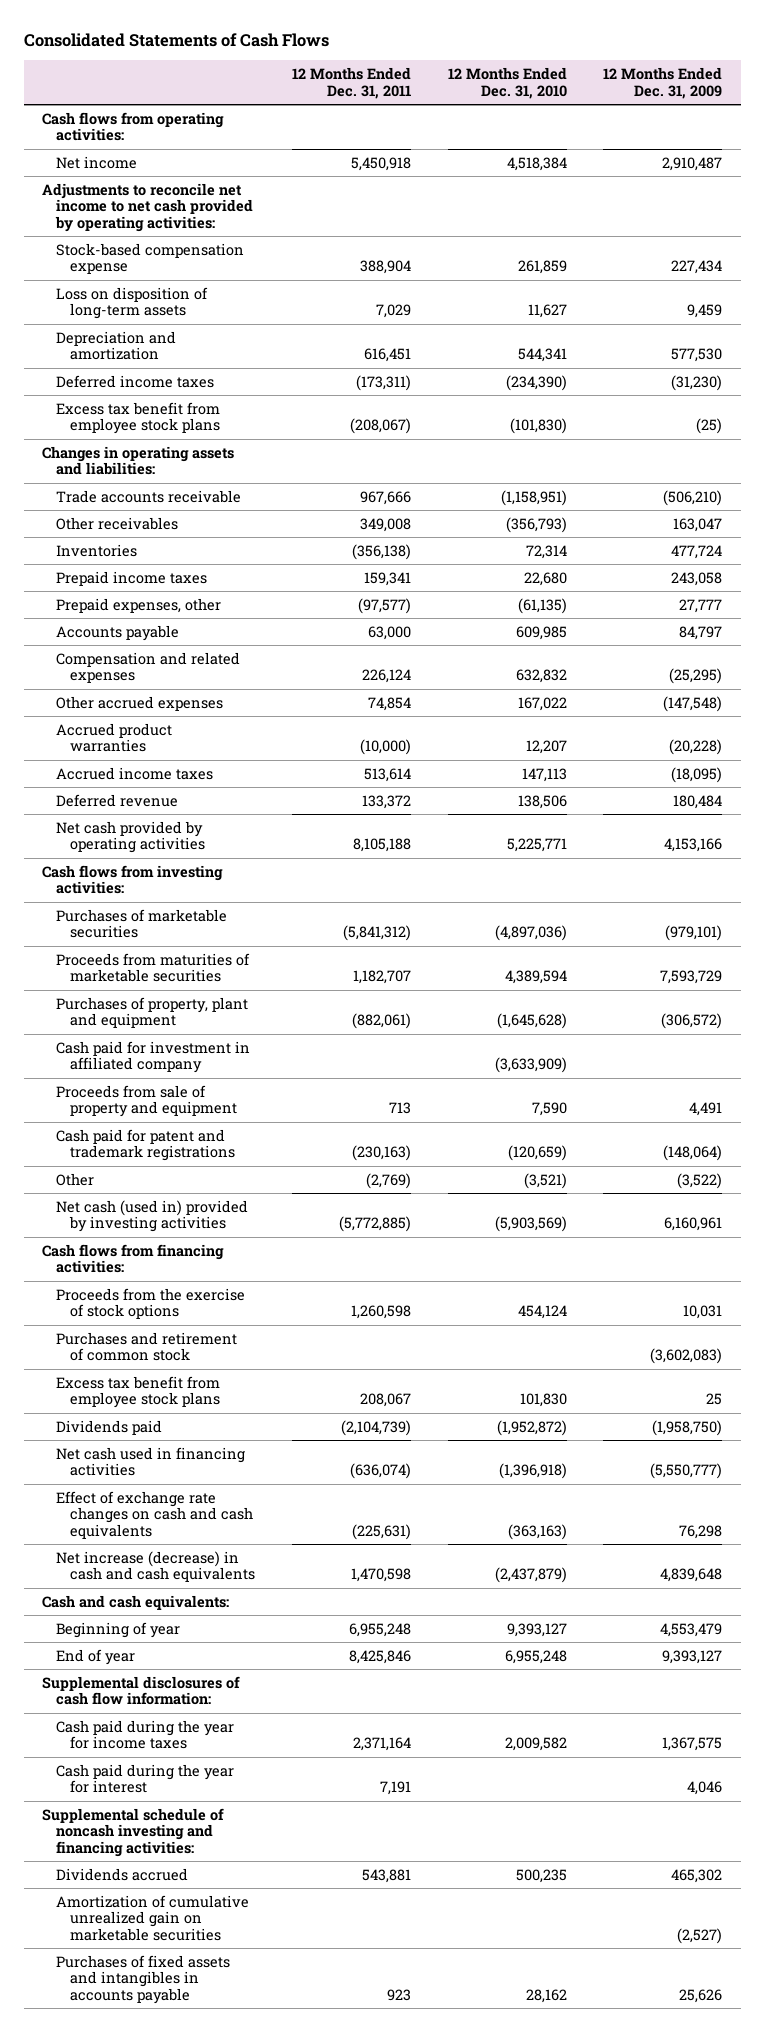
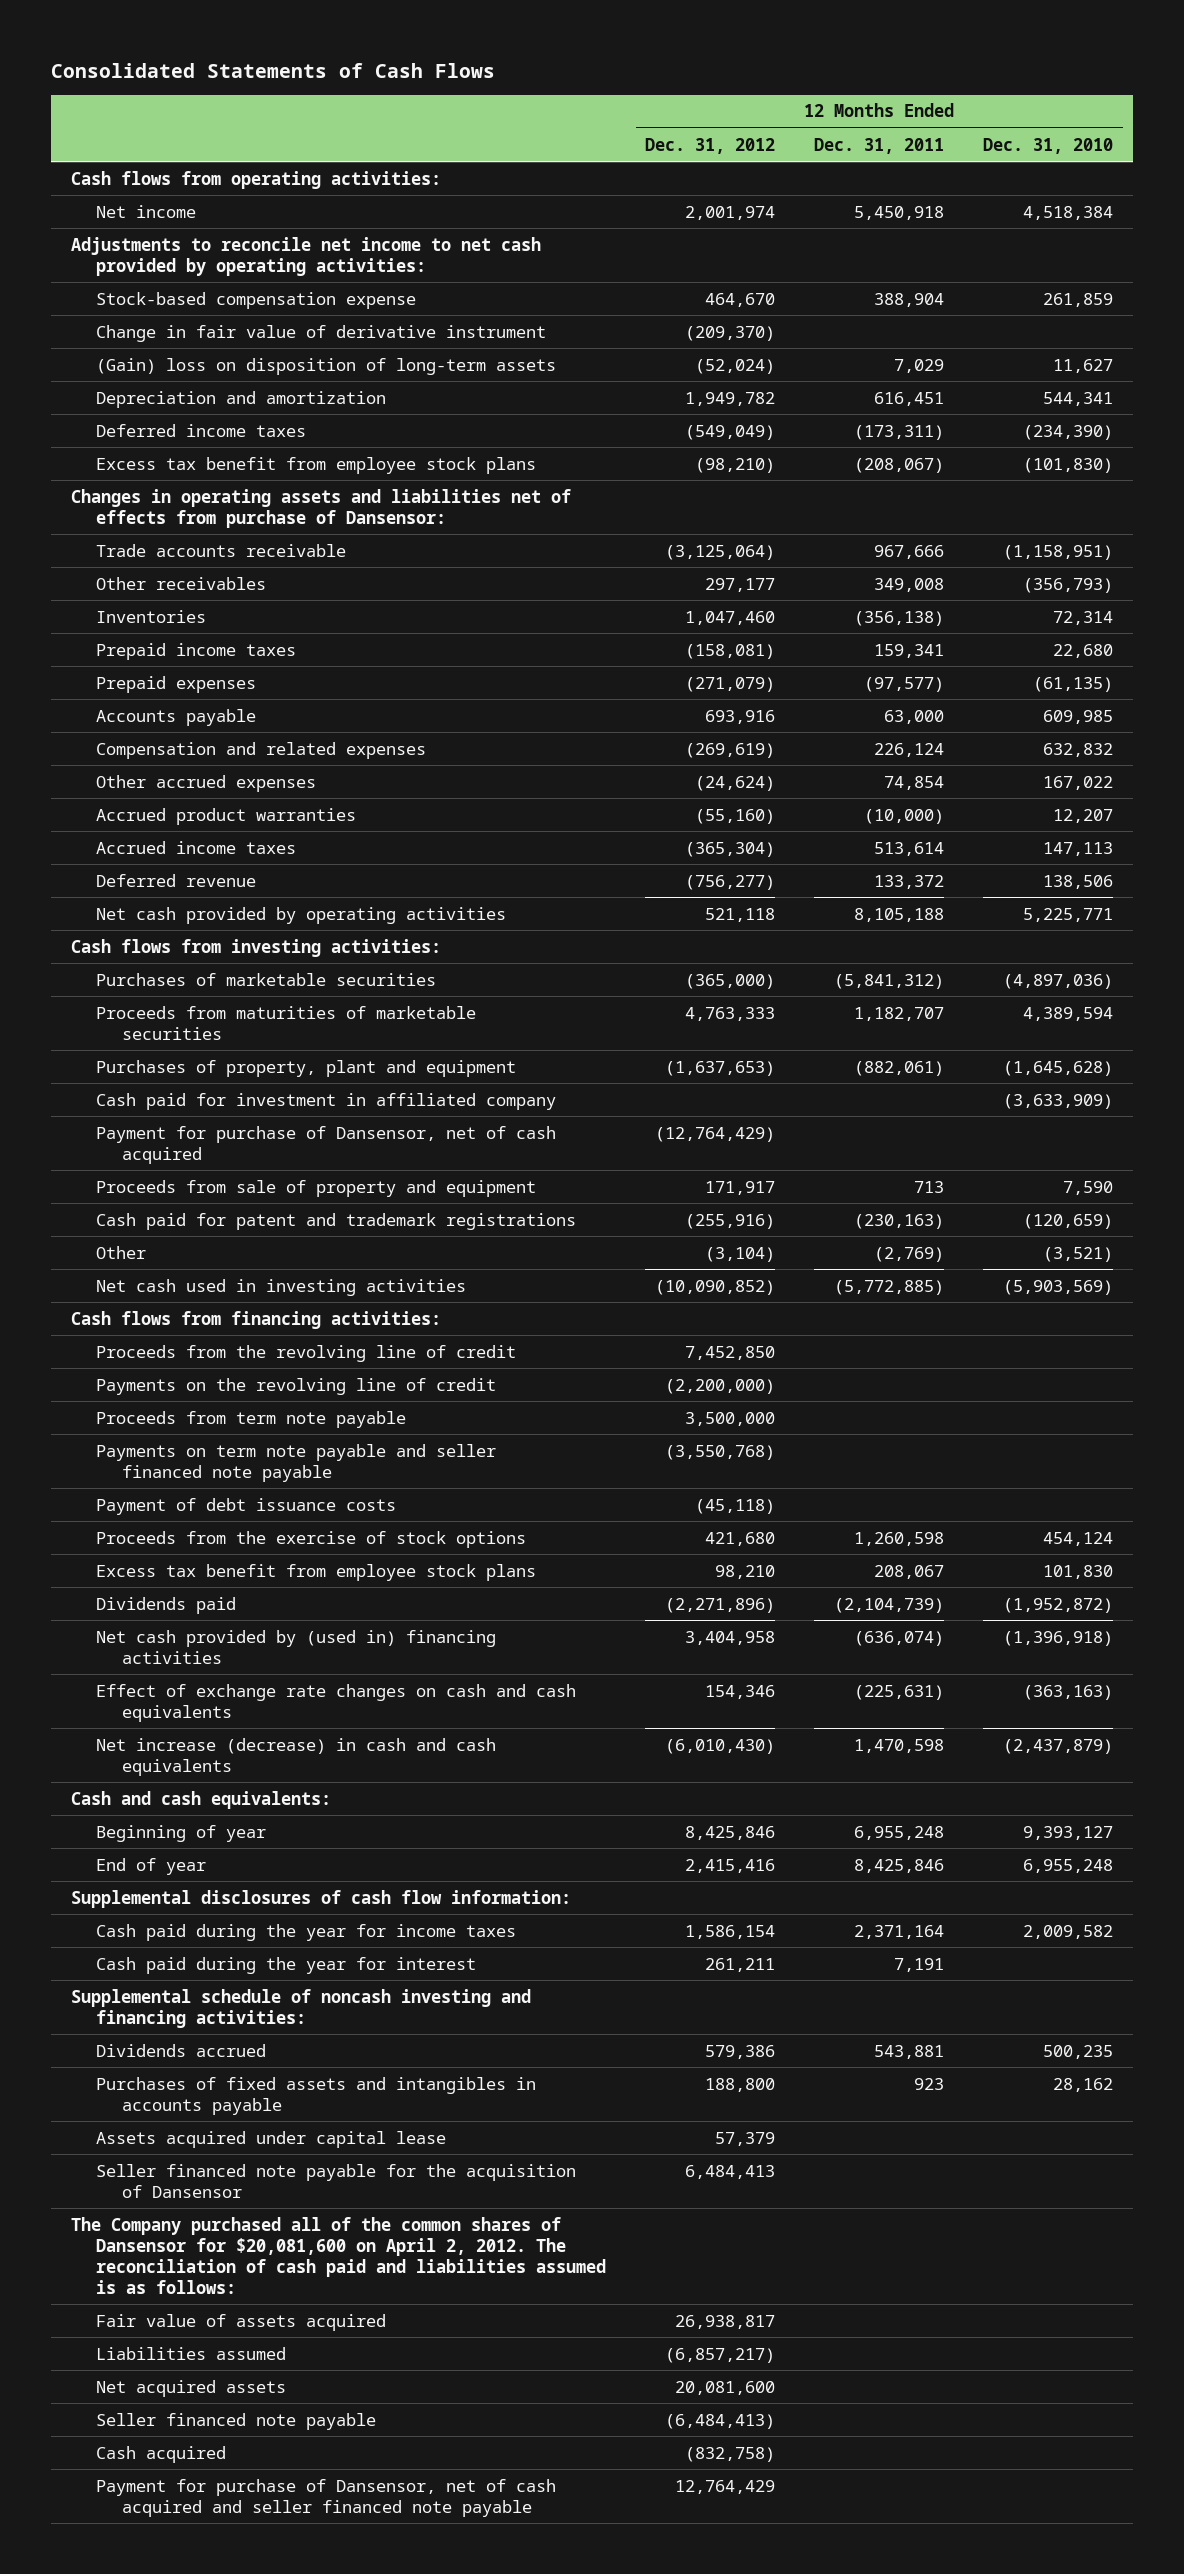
[603,67,723,99] 12 Months Ended Dec. 31, 2009 -> none
none -> [645,137,776,154] Dec. 31, 2012
none -> [96,324,547,342] Change in fair value of derivative instrument
[56,286,209,320] Loss on disposition of long-term assets -> [96,357,557,375] (Gain) loss on disposition of long-term assets
[42,445,235,476] Changes in operating assets and liabilities: -> [70,488,571,528] Changes in operating assets and liabilities net of effects from purchase of Dansensor:
[56,597,222,613] Prepaid expenses, other -> [96,675,257,693] Prepaid expenses
none -> [96,1125,557,1164] Payment for purchase of Dansensor, net of cash acquired
[56,1199,249,1233] Net cash (used in) provided by investing activities -> [96,1278,467,1296] Net cash used in investing activities
none -> [96,1344,517,1362] Proceeds from the revolving line of credit
none -> [96,1377,497,1395] Payments on the revolving line of credit
none -> [96,1410,407,1428] Proceeds from term note payable
none -> [96,1443,497,1482] Payments on term note payable and seller financed note payable
none -> [96,1497,397,1515] Payment of debt issuance costs
[56,1331,238,1362] Purchases and retirement of common stock -> none
[56,1446,246,1477] Net cash used in financing activities -> [96,1629,497,1664] Net cash provided by (used in) financing activities
[56,1894,250,1941] Amortization of cumulative unrealized gain on marketable securities -> none
none -> [96,2130,447,2148] Assets acquired under capital lease
none -> [96,2163,577,2198] Seller financed note payable for the acquisition of Dansensor
none -> [70,2216,607,2294] The Company purchased all of the common shares of Dansensor for $20,081,600 on April 2, 2012. The reconciliation of cash paid and liabilities assumed is as follows:
none -> [96,2313,387,2331] Fair value of assets acquired
none -> [96,2346,287,2360] Liabilities assumed
none -> [96,2379,287,2397] Net acquired assets
none -> [96,2412,377,2430] Seller financed note payable
none -> [96,2445,227,2463] Cash acquired
none -> [96,2478,557,2517] Payment for purchase of Dansensor, net of cash acquired and seller financed note payable

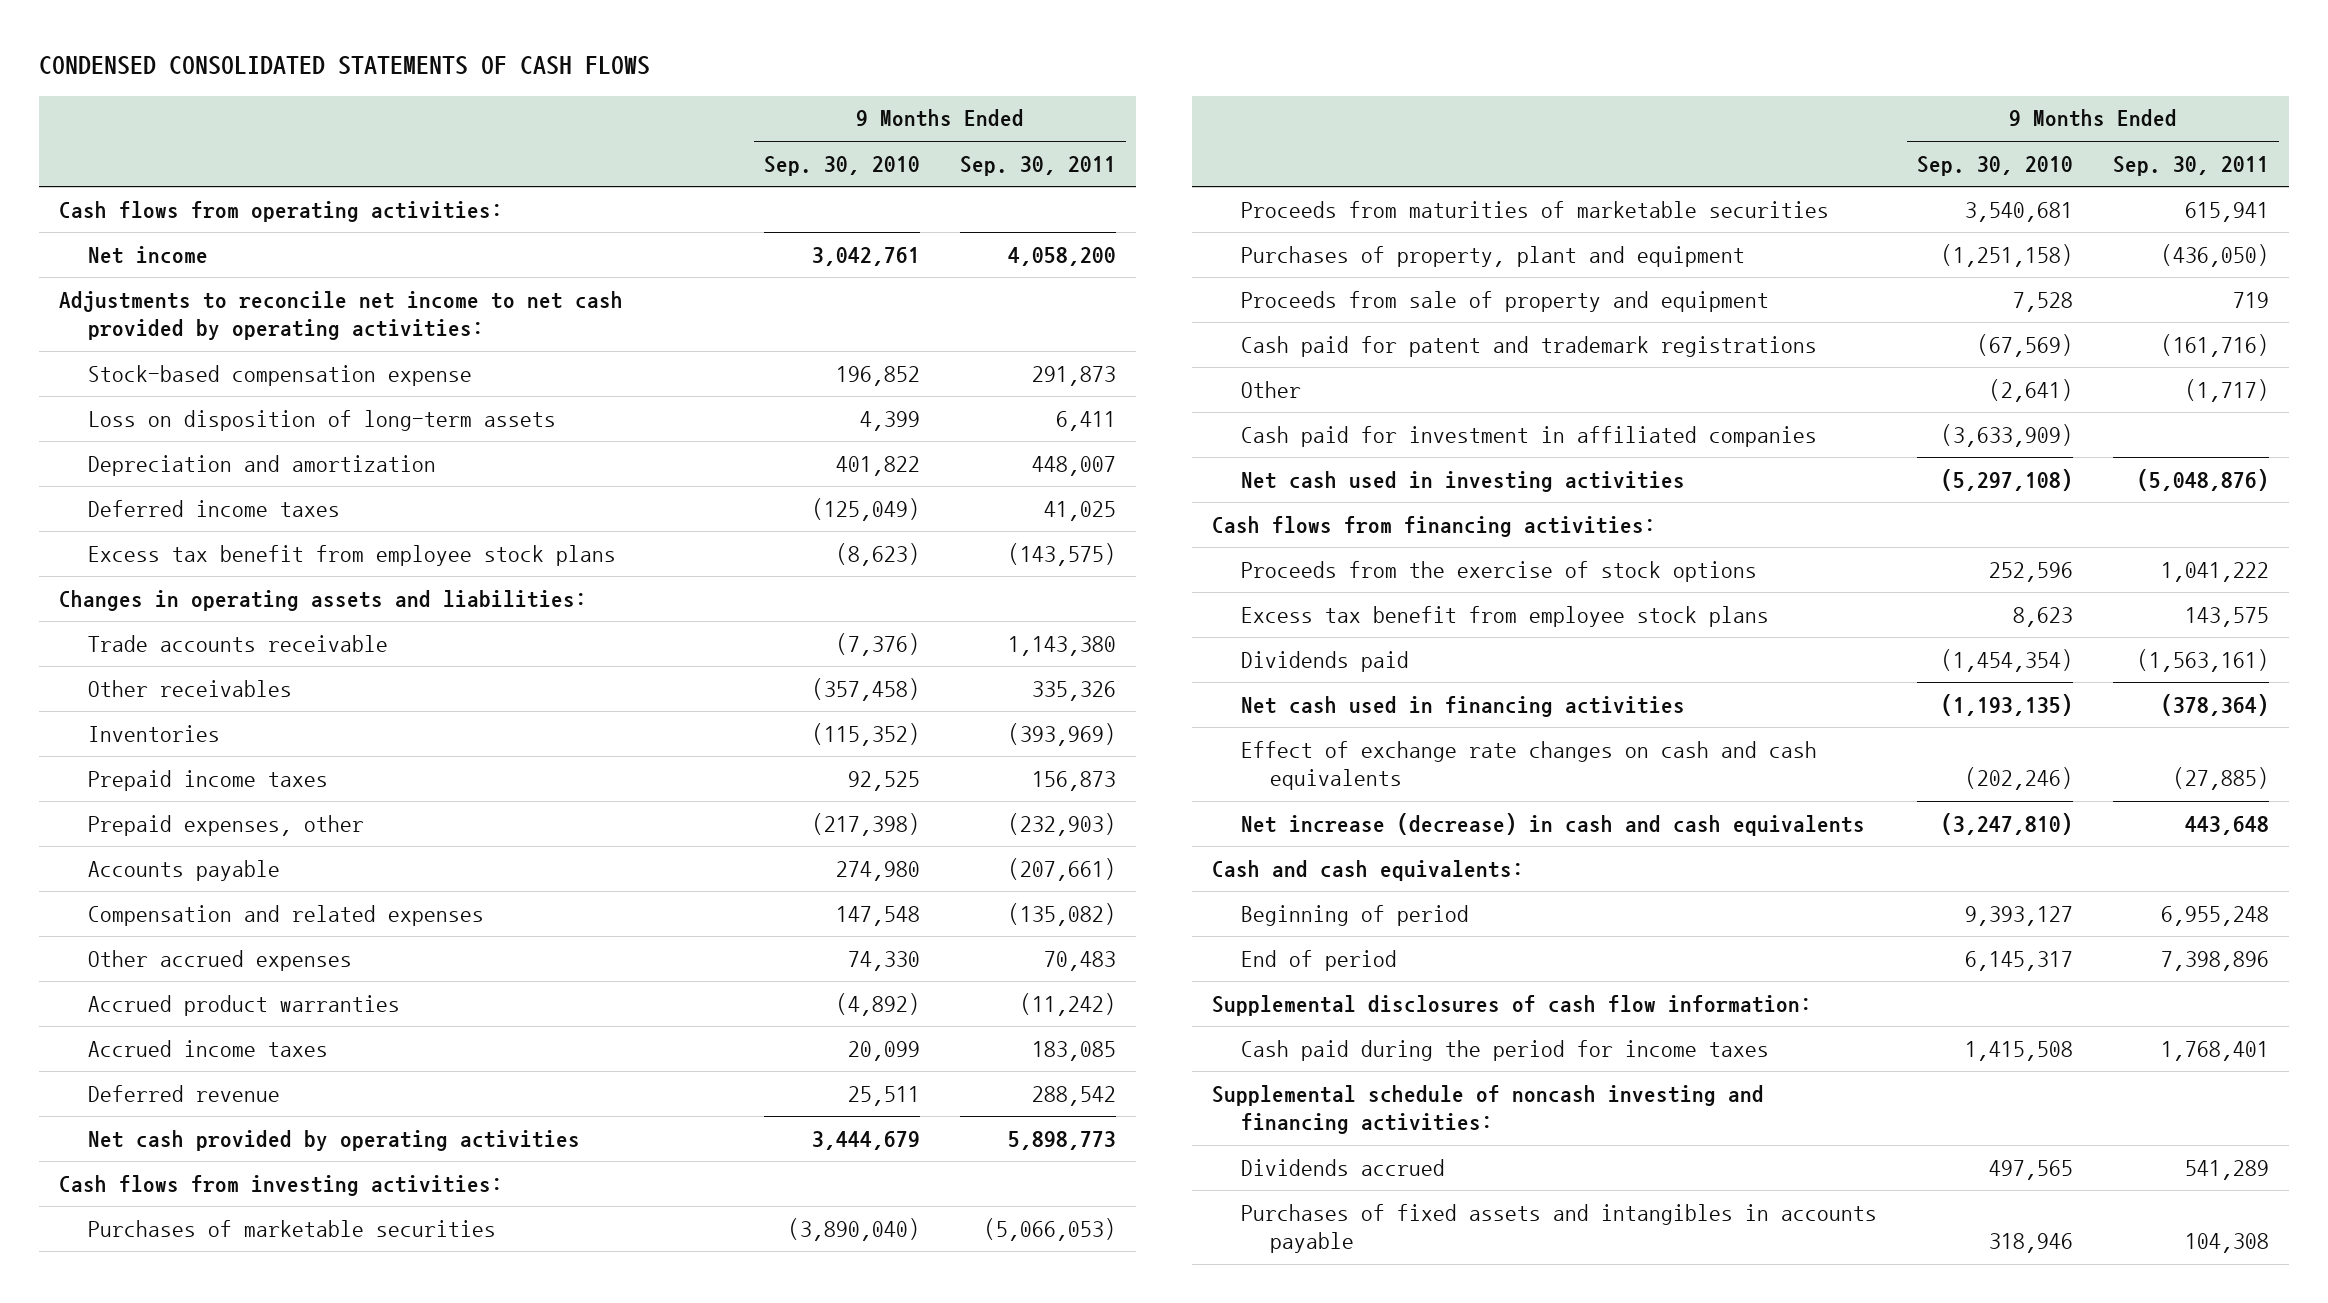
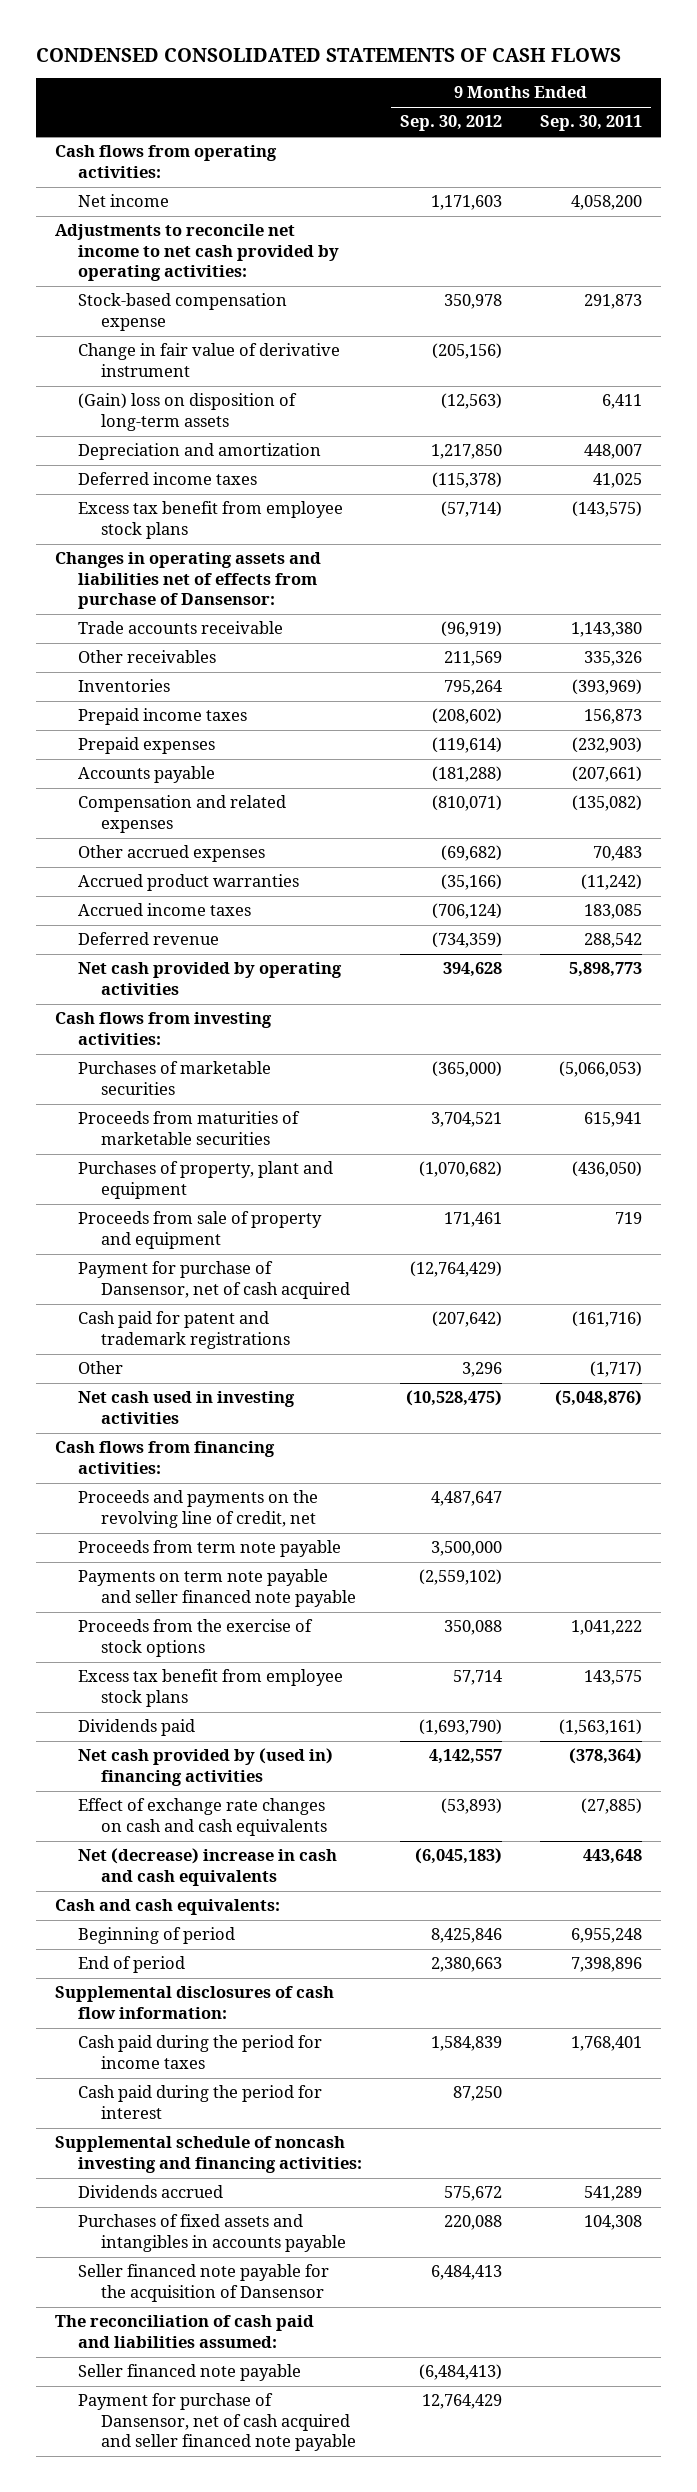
[763,155,920,176] Sep. 30, 2010 -> none
none -> [400,115,503,132] Sep. 30, 2012
none -> [78,343,341,377] Change in fair value of derivative instrument
[87,409,556,431] Loss on disposition of long-term assets -> [78,393,298,431] (Gain) loss on disposition of long-term assets
[58,589,587,611] Changes in operating assets and liabilities: -> [55,552,322,610] Changes in operating assets and liabilities net of effects from purchase of Dansensor:
[87,814,364,836] Prepaid expenses, other -> [78,737,216,755] Prepaid expenses
none -> [78,1261,351,1299] Payment for purchase of Dansensor, net of cash acquired
[1240,425,1817,447] Cash paid for investment in affiliated companies -> none
none -> [78,1490,319,1528] Proceeds and payments on the revolving line of credit, net
none -> [78,1540,342,1558] Proceeds from term note payable
none -> [78,1569,357,1607] Payments on term note payable and seller financed note payable
[1240,695,1685,717] Net cash used in financing activities -> [78,1748,334,1786] Net cash provided by (used in) financing activities
[1240,812,1865,836] Net increase (decrease) in cash and cash equivalents -> [78,1848,338,1886] Net (decrease) increase in cash and cash equivalents
none -> [78,2085,323,2119] Cash paid during the period for interest
none -> [78,2264,330,2302] Seller financed note payable for the acquisition of Dansensor
none -> [55,2315,315,2348] The reconciliation of cash paid and liabilities assumed:
none -> [78,2364,302,2382] Seller financed note payable
none -> [78,2393,357,2452] Payment for purchase of Dansensor, net of cash acquired and seller financed note payable

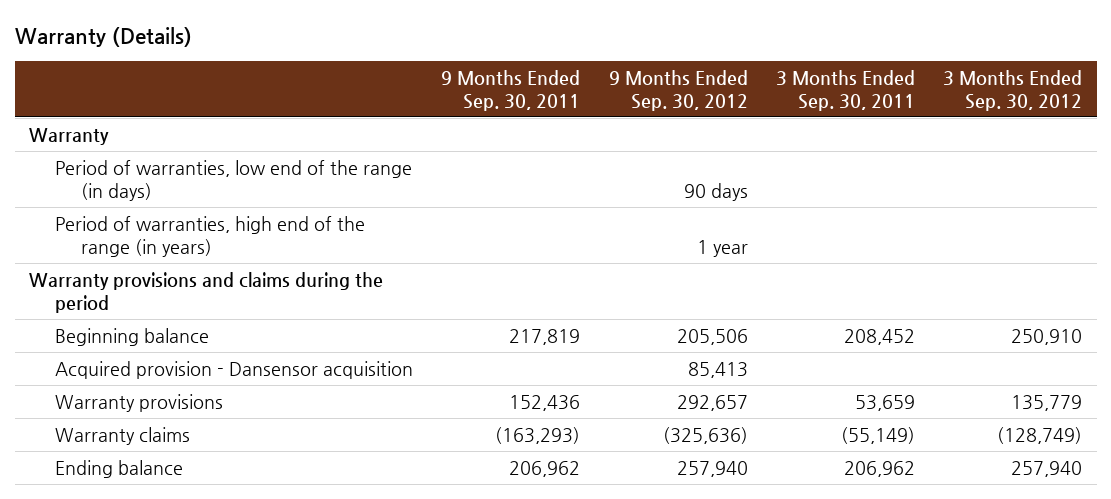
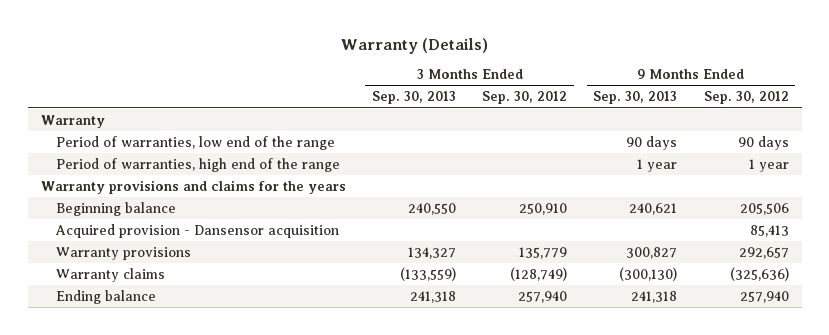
[441,69,581,111] 9 Months Ended Sep. 30, 2011 -> none
[776,69,916,111] 3 Months Ended Sep. 30, 2011 -> none
none -> [372,91,457,105] Sep. 30, 2013
none -> [593,91,678,105] Sep. 30, 2013
[54,159,412,202] Period of warranties, low end of the range (in days) -> [56,135,336,150] Period of warranties, low end of the range
[54,215,365,258] Period of warranties, high end of the range (in years) -> [56,157,341,172] Period of warranties, high end of the range
[28,271,383,314] Warranty provisions and claims during the period -> [40,179,346,194] Warranty provisions and claims for the years

